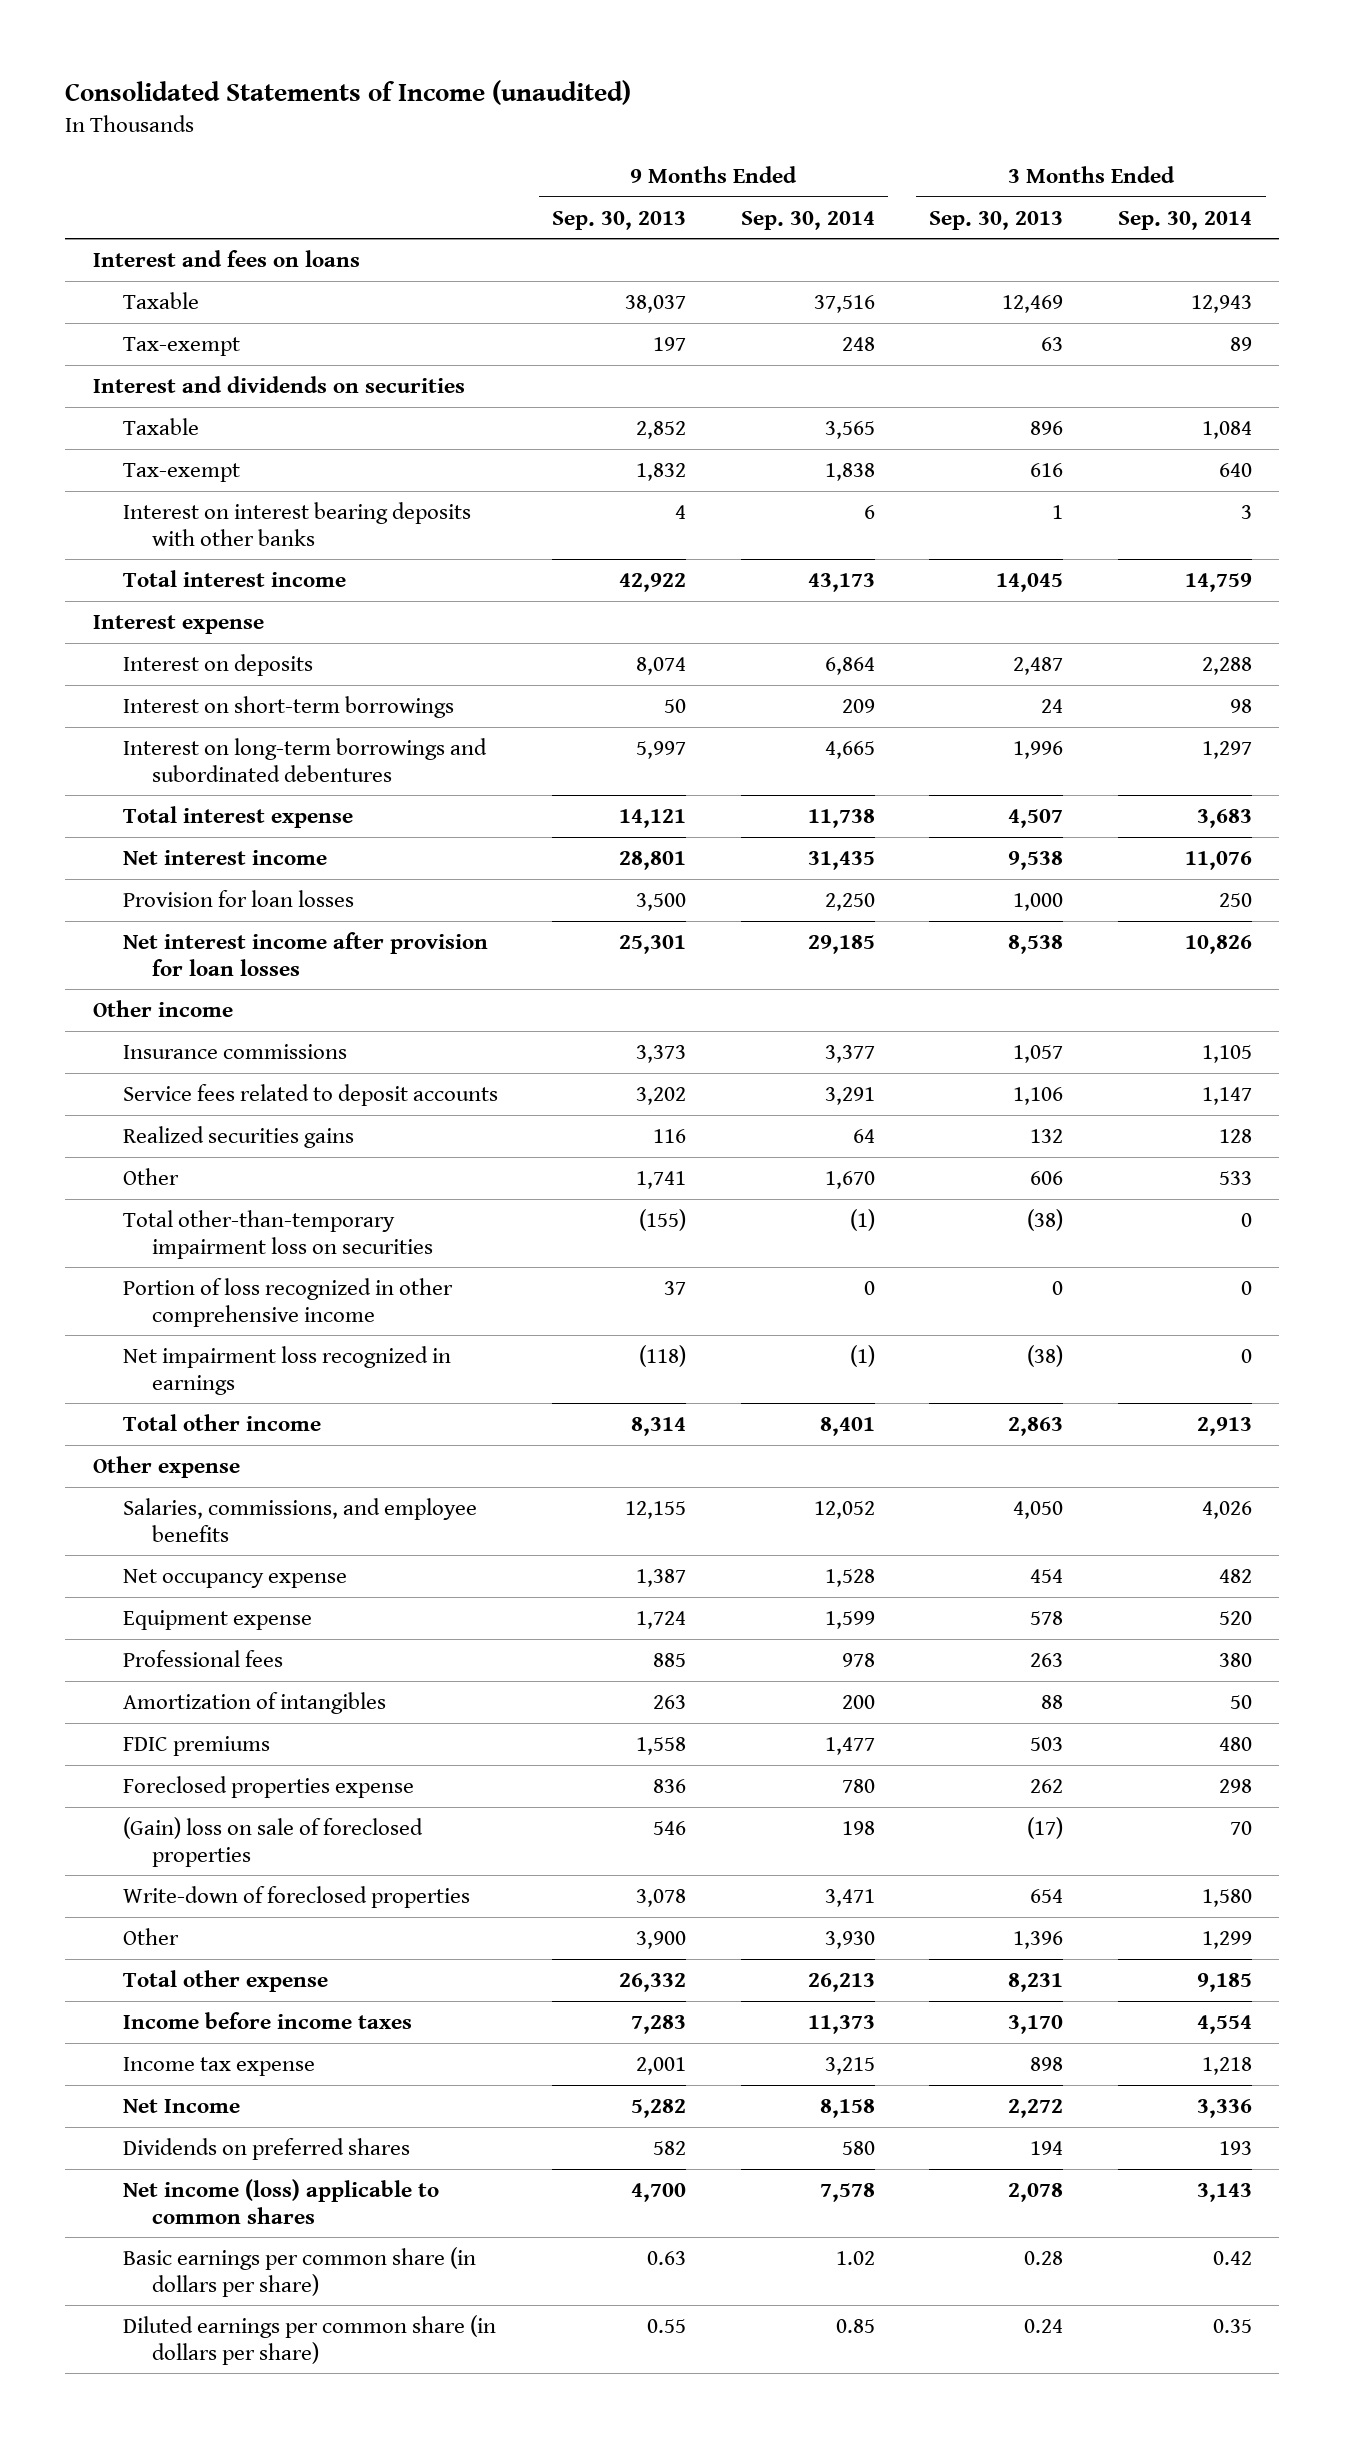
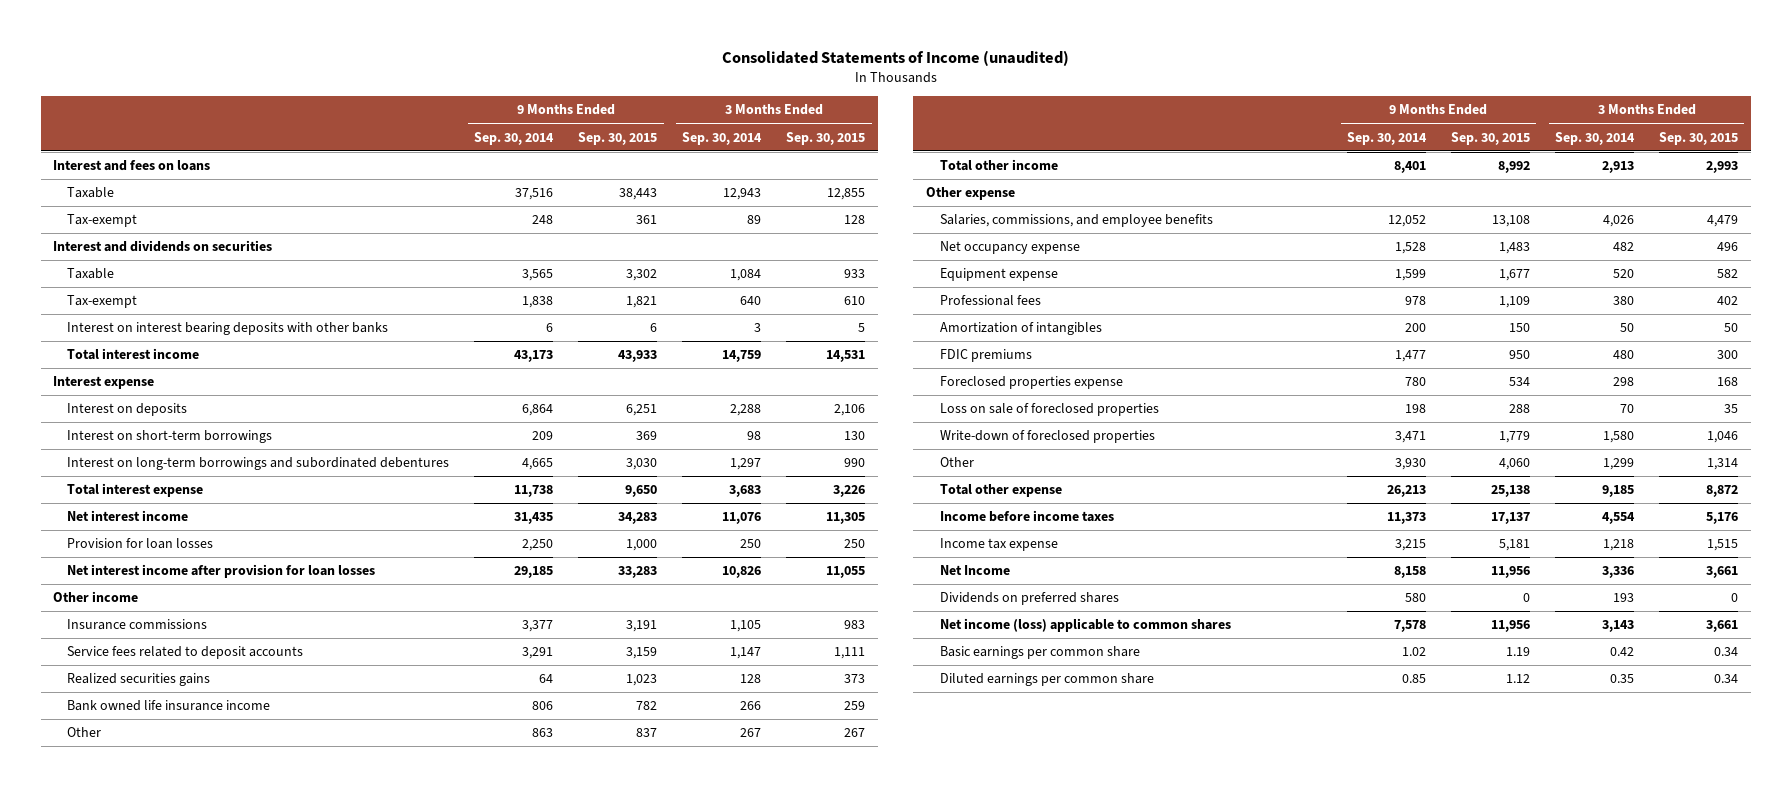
[552,210,687,230] Sep. 30, 2013 -> none
[929,210,1064,230] Sep. 30, 2013 -> none
none -> [578,131,658,145] Sep. 30, 2015
none -> [786,131,866,145] Sep. 30, 2015
[122,1209,434,1259] Total other-than-temporary impairment loss on securities -> none
[122,1277,453,1327] Portion of loss recognized in other comprehensive income -> none
[122,1345,451,1395] Net impairment loss recognized in earnings -> none
none -> [67,700,271,712] Bank owned life insurance income
[824,1170,875,1189] 1,670 -> [532,728,554,738] 863
[1218,1170,1252,1185] 533 -> [740,728,762,738] 267
[122,1816,423,1867] (Gain) loss on sale of foreclosed properties -> [939,403,1159,417] Loss on sale of foreclosed properties
[122,2246,476,2297] Basic earnings per common share (in dollars per share) -> [939,646,1140,660] Basic earnings per common share
[122,2314,496,2365] Diluted earnings per common share (in dollars per share) -> [939,673,1154,687] Diluted earnings per common share

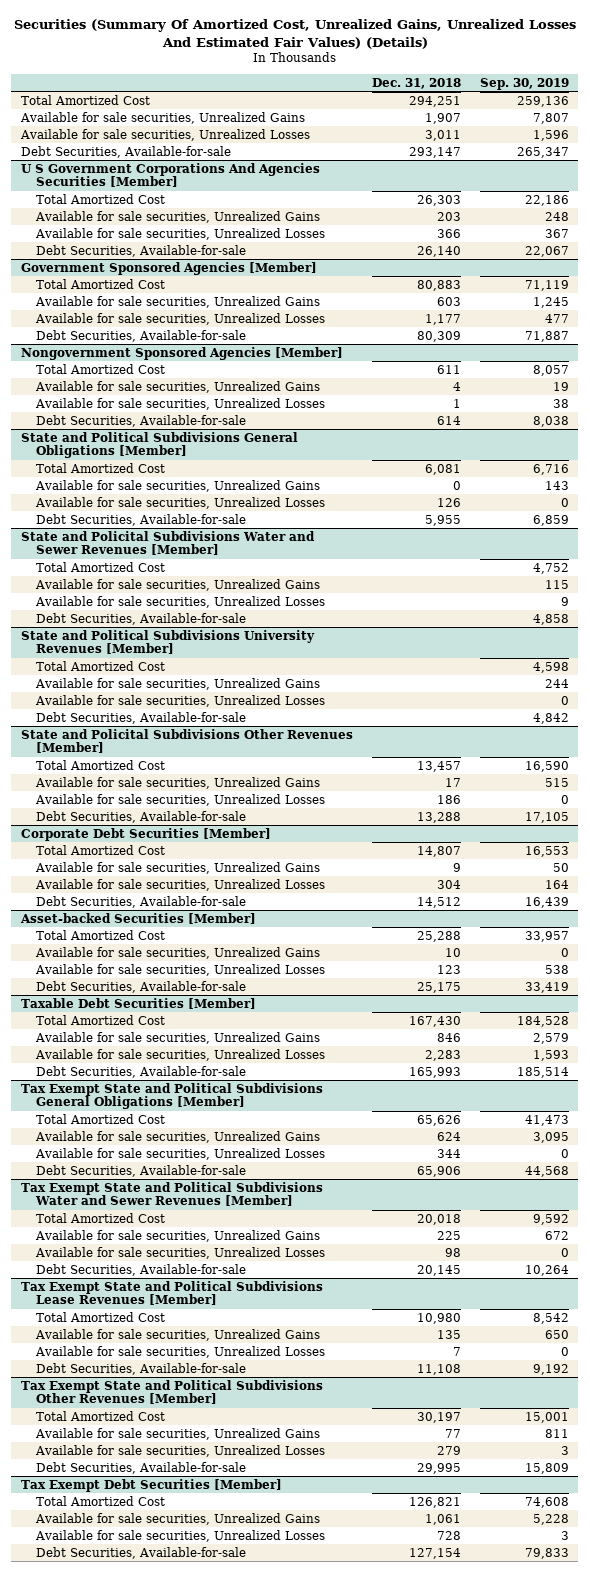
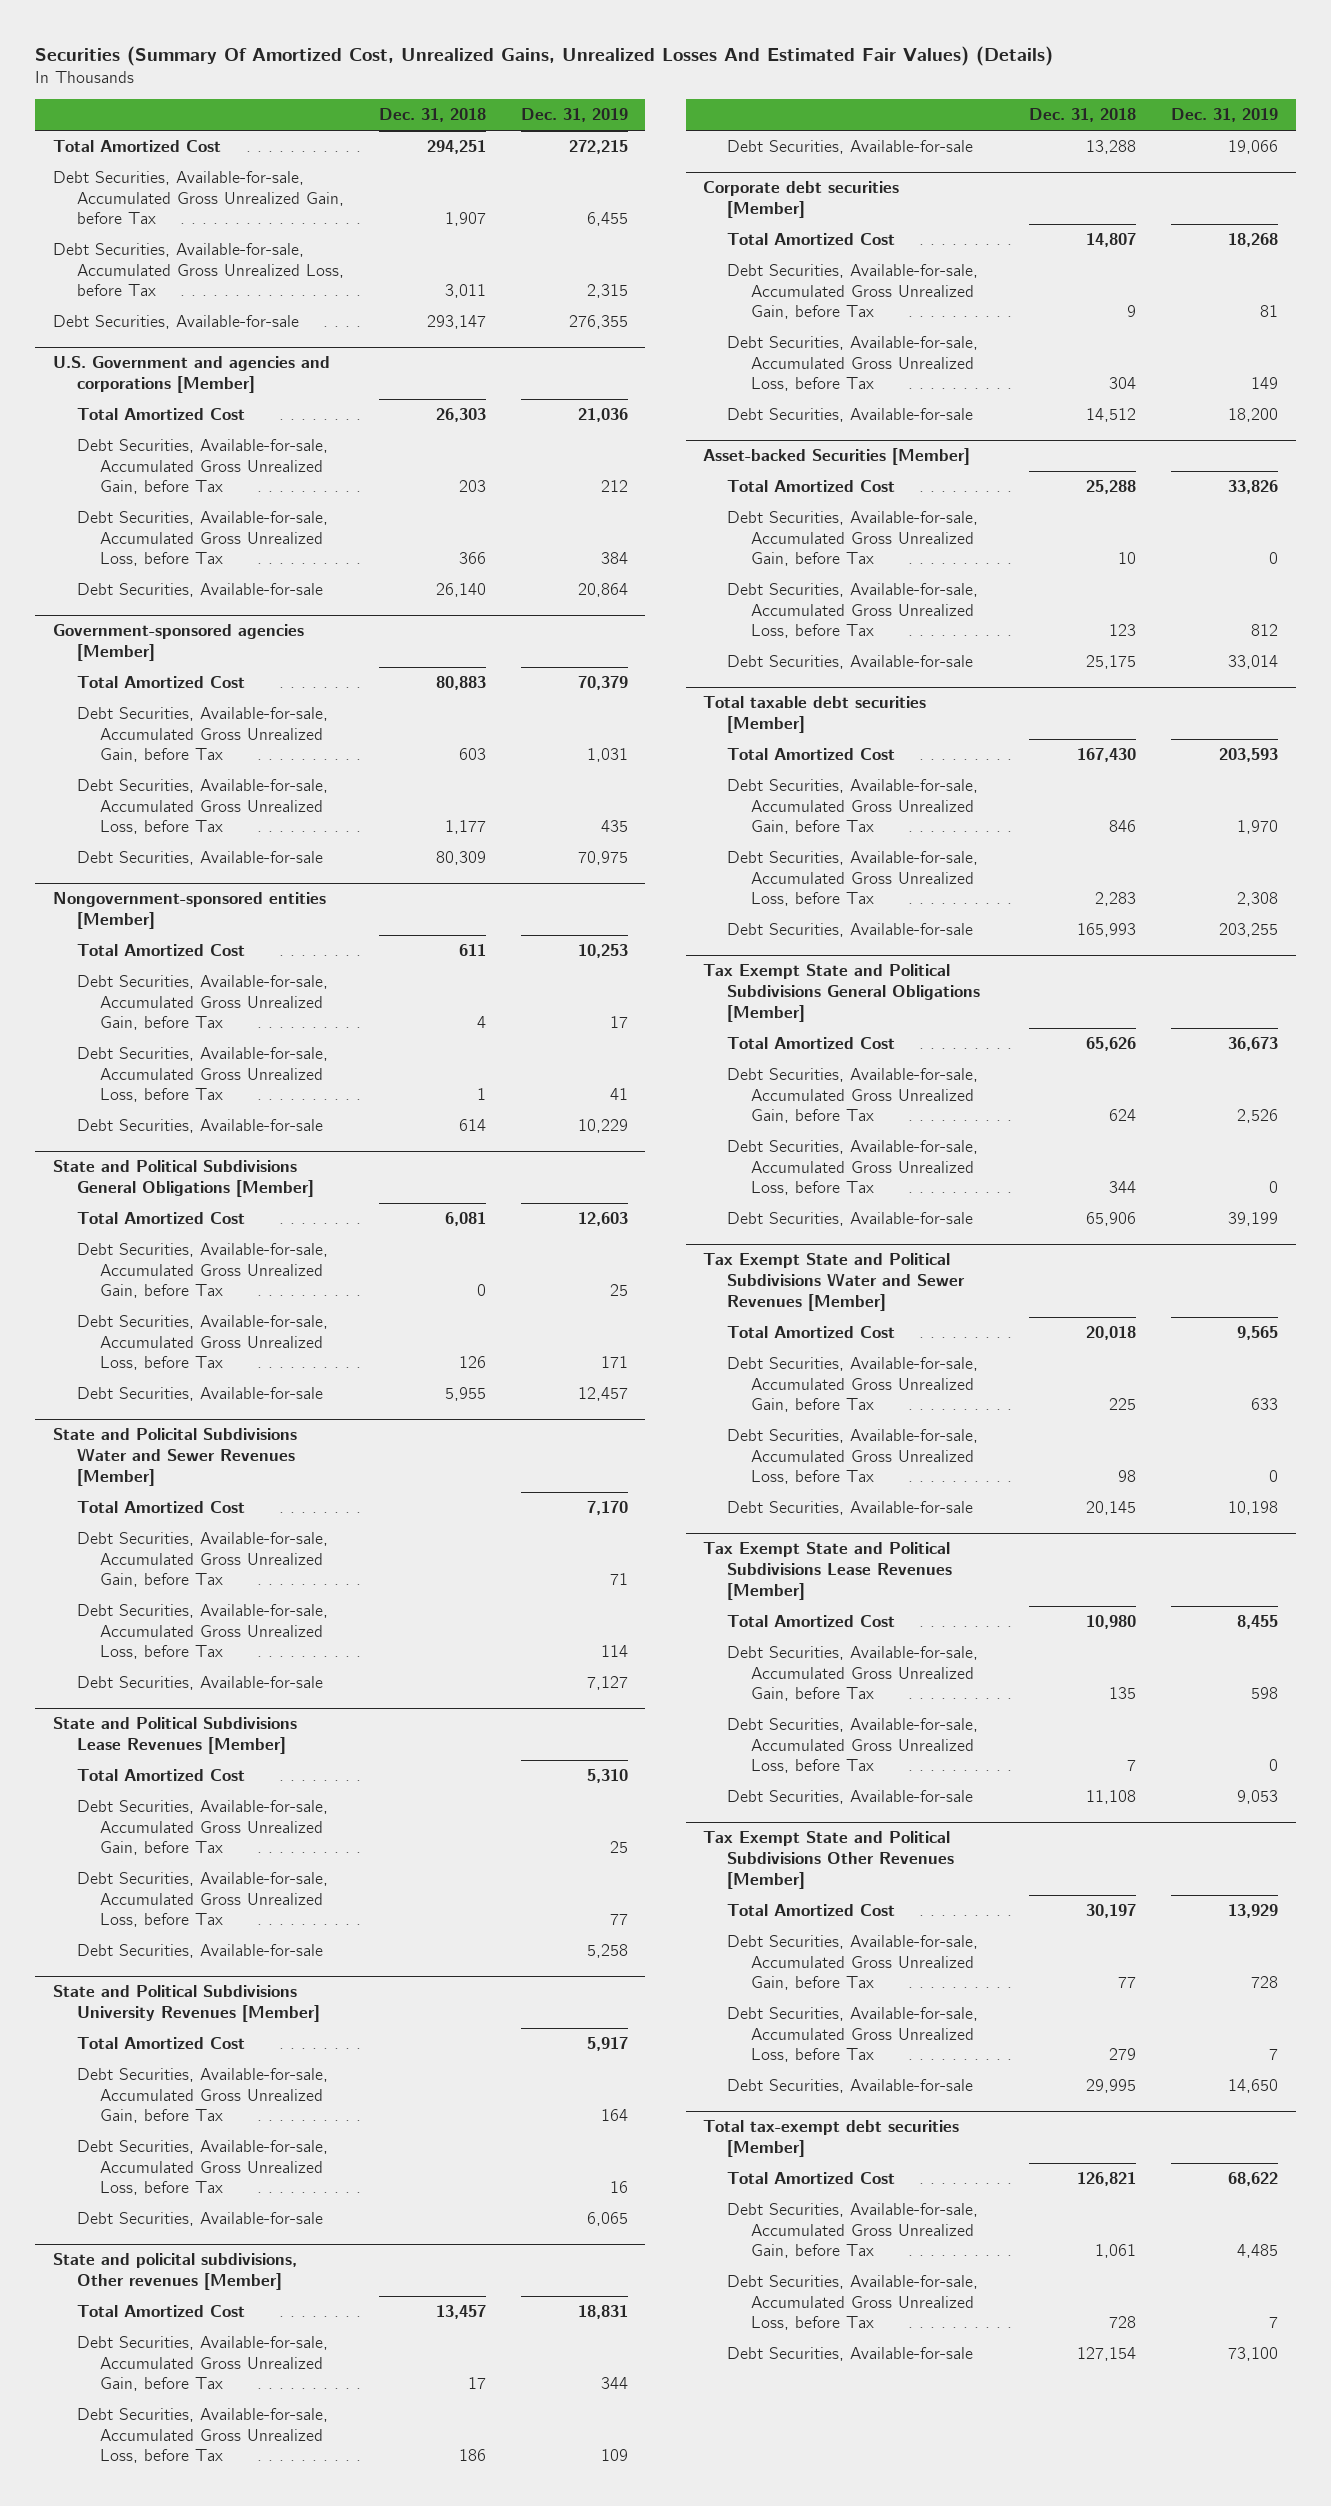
[479,77,569,90] Sep. 30, 2019 -> none
none -> [520,108,628,123] Dec. 31, 2019
[19,111,305,124] Available for sale securities, Unrealized Gains -> [52,171,344,225] Debt Securities, Available-for-sale, Accumulated Gross Unrealized Gain, before Tax
[19,128,310,141] Available for sale securities, Unrealized Losses -> [52,243,344,297] Debt Securities, Available-for-sale, Accumulated Gross Unrealized Loss, before Tax
[20,162,320,188] U S Government Corporations And Agencies Securities [Member] -> [52,356,330,394] U.S. Government and agencies and corporations [Member]
[34,210,320,223] Available for sale securities, Unrealized Gains -> [76,439,328,495] Debt Securities, Available-for-sale, Accumulated Gross Unrealized Gain, before Tax
[34,227,325,240] Available for sale securities, Unrealized Losses -> [76,511,328,567] Debt Securities, Available-for-sale, Accumulated Gross Unrealized Loss, before Tax
[20,261,317,275] Government Sponsored Agencies [Member] -> [52,624,304,662] Government-sponsored agencies [Member]
[34,295,320,308] Available for sale securities, Unrealized Gains -> [76,707,328,763] Debt Securities, Available-for-sale, Accumulated Gross Unrealized Gain, before Tax
[34,312,325,325] Available for sale securities, Unrealized Losses -> [76,779,328,835] Debt Securities, Available-for-sale, Accumulated Gross Unrealized Loss, before Tax
[20,346,343,360] Nongovernment Sponsored Agencies [Member] -> [52,892,326,930] Nongovernment-sponsored entities [Member]
[34,380,320,393] Available for sale securities, Unrealized Gains -> [76,975,328,1031] Debt Securities, Available-for-sale, Accumulated Gross Unrealized Gain, before Tax
[34,397,325,410] Available for sale securities, Unrealized Losses -> [76,1047,328,1103] Debt Securities, Available-for-sale, Accumulated Gross Unrealized Loss, before Tax
[34,479,320,492] Available for sale securities, Unrealized Gains -> [76,1243,328,1299] Debt Securities, Available-for-sale, Accumulated Gross Unrealized Gain, before Tax
[34,496,325,509] Available for sale securities, Unrealized Losses -> [76,1315,328,1371] Debt Securities, Available-for-sale, Accumulated Gross Unrealized Loss, before Tax
[34,578,320,591] Available for sale securities, Unrealized Gains -> [76,1532,328,1588] Debt Securities, Available-for-sale, Accumulated Gross Unrealized Gain, before Tax
[34,595,325,608] Available for sale securities, Unrealized Losses -> [76,1604,328,1660] Debt Securities, Available-for-sale, Accumulated Gross Unrealized Loss, before Tax
none -> [52,1717,297,1755] State and Political Subdivisions Lease Revenues [Member]
none -> [76,1769,245,1782] Total Amortized Cost
none -> [76,1800,328,1856] Debt Securities, Available-for-sale, Accumulated Gross Unrealized Gain, before Tax
none -> [76,1872,328,1928] Debt Securities, Available-for-sale, Accumulated Gross Unrealized Loss, before Tax
none -> [76,1944,323,1959] Debt Securities, Available-for-sale
[34,677,320,690] Available for sale securities, Unrealized Gains -> [76,2068,328,2124] Debt Securities, Available-for-sale, Accumulated Gross Unrealized Gain, before Tax
[34,694,325,707] Available for sale securities, Unrealized Losses -> [76,2140,328,2196] Debt Securities, Available-for-sale, Accumulated Gross Unrealized Loss, before Tax
[20,728,353,754] State and Policital Subdivisions Other Revenues [Member] -> [52,2253,297,2291] State and policital subdivisions, Other revenues [Member]
[34,776,320,789] Available for sale securities, Unrealized Gains -> [76,2336,328,2392] Debt Securities, Available-for-sale, Accumulated Gross Unrealized Gain, before Tax
[34,793,325,806] Available for sale securities, Unrealized Losses -> [76,2408,328,2464] Debt Securities, Available-for-sale, Accumulated Gross Unrealized Loss, before Tax
[20,827,271,841] Corporate Debt Securities [Member] -> [703,181,900,219] Corporate debt securities [Member]
[34,861,320,874] Available for sale securities, Unrealized Gains -> [727,264,979,320] Debt Securities, Available-for-sale, Accumulated Gross Unrealized Gain, before Tax
[34,878,325,891] Available for sale securities, Unrealized Losses -> [727,336,979,392] Debt Securities, Available-for-sale, Accumulated Gross Unrealized Loss, before Tax
[34,946,320,959] Available for sale securities, Unrealized Gains -> [727,511,979,567] Debt Securities, Available-for-sale, Accumulated Gross Unrealized Gain, before Tax
[34,963,325,976] Available for sale securities, Unrealized Losses -> [727,583,979,639] Debt Securities, Available-for-sale, Accumulated Gross Unrealized Loss, before Tax
[20,997,256,1009] Taxable Debt Securities [Member] -> [703,696,927,734] Total taxable debt securities [Member]
[34,1031,320,1044] Available for sale securities, Unrealized Gains -> [727,779,979,835] Debt Securities, Available-for-sale, Accumulated Gross Unrealized Gain, before Tax
[34,1048,325,1061] Available for sale securities, Unrealized Losses -> [727,851,979,907] Debt Securities, Available-for-sale, Accumulated Gross Unrealized Loss, before Tax
[34,1130,320,1143] Available for sale securities, Unrealized Gains -> [727,1068,979,1124] Debt Securities, Available-for-sale, Accumulated Gross Unrealized Gain, before Tax
[34,1147,325,1160] Available for sale securities, Unrealized Losses -> [727,1140,979,1196] Debt Securities, Available-for-sale, Accumulated Gross Unrealized Loss, before Tax
[34,1229,320,1242] Available for sale securities, Unrealized Gains -> [727,1357,979,1413] Debt Securities, Available-for-sale, Accumulated Gross Unrealized Gain, before Tax
[34,1246,325,1259] Available for sale securities, Unrealized Losses -> [727,1429,979,1485] Debt Securities, Available-for-sale, Accumulated Gross Unrealized Loss, before Tax
[34,1328,320,1341] Available for sale securities, Unrealized Gains -> [727,1646,979,1702] Debt Securities, Available-for-sale, Accumulated Gross Unrealized Gain, before Tax
[34,1345,325,1358] Available for sale securities, Unrealized Losses -> [727,1718,979,1774] Debt Securities, Available-for-sale, Accumulated Gross Unrealized Loss, before Tax
[34,1427,320,1440] Available for sale securities, Unrealized Gains -> [727,1935,979,1991] Debt Securities, Available-for-sale, Accumulated Gross Unrealized Gain, before Tax
[34,1444,325,1457] Available for sale securities, Unrealized Losses -> [727,2007,979,2063] Debt Securities, Available-for-sale, Accumulated Gross Unrealized Loss, before Tax
[20,1478,282,1492] Tax Exempt Debt Securities [Member] -> [703,2120,960,2158] Total tax-exempt debt securities [Member]
[34,1512,320,1525] Available for sale securities, Unrealized Gains -> [727,2203,979,2259] Debt Securities, Available-for-sale, Accumulated Gross Unrealized Gain, before Tax
[34,1529,325,1542] Available for sale securities, Unrealized Losses -> [727,2275,979,2331] Debt Securities, Available-for-sale, Accumulated Gross Unrealized Loss, before Tax

